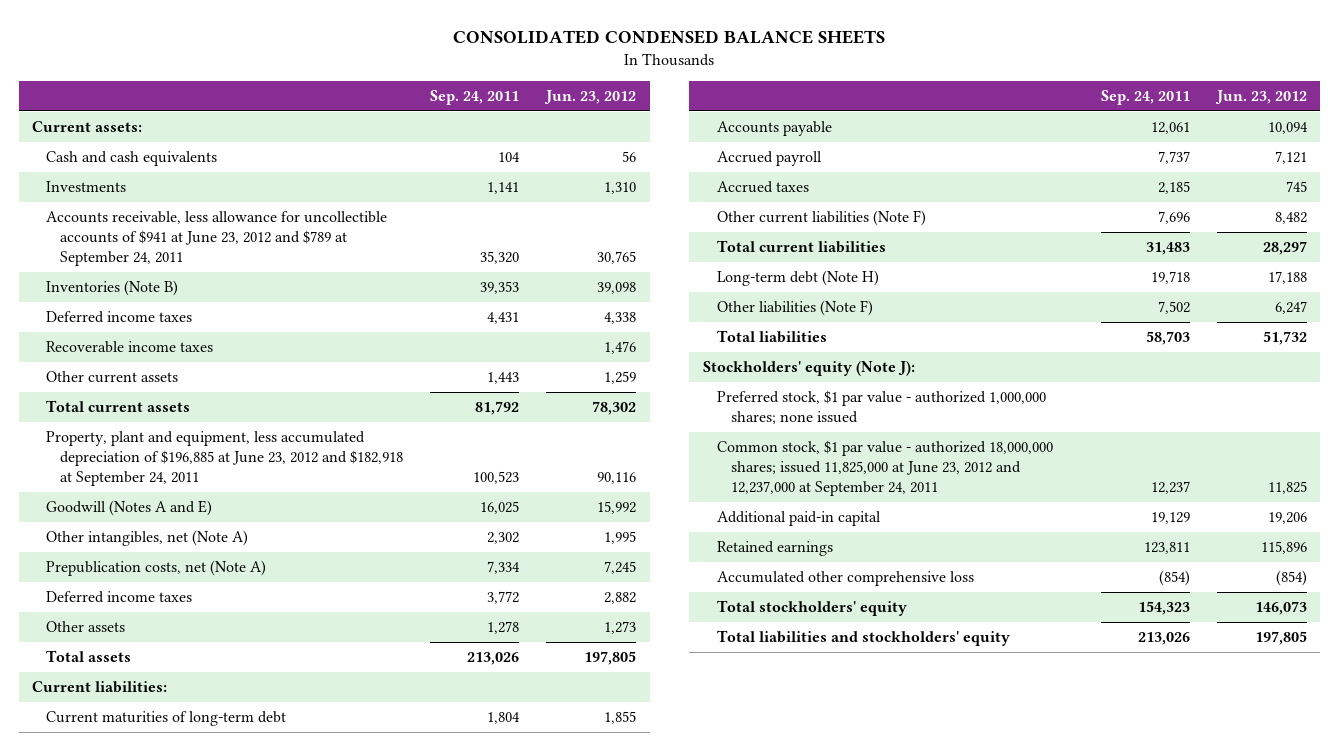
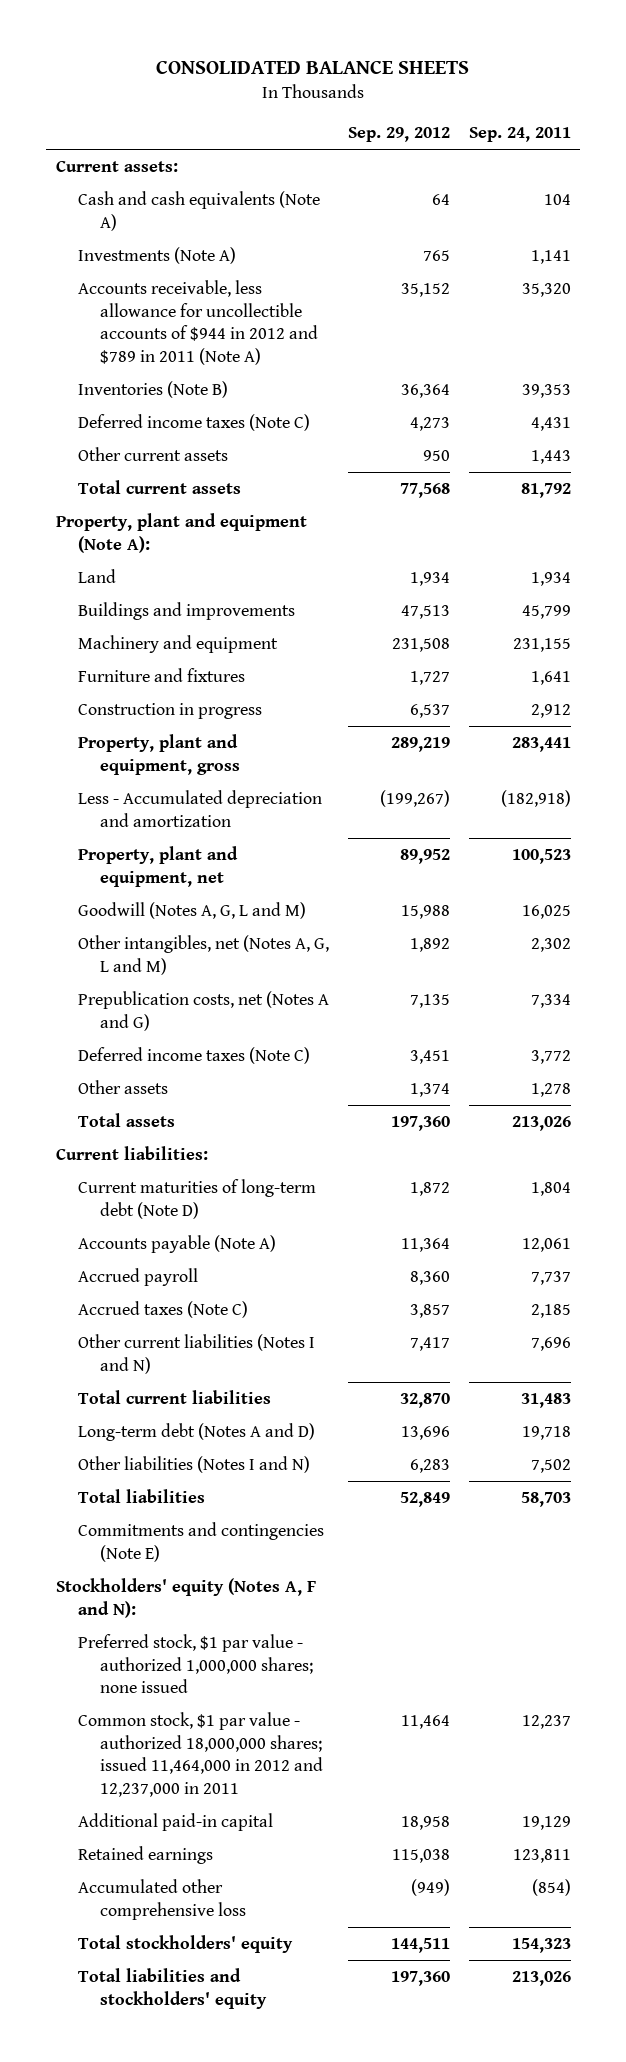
[453,30,886,45] CONSOLIDATED CONDENSED BALANCE SHEETS -> [156,60,470,74] CONSOLIDATED BALANCE SHEETS
[544,89,637,104] Jun. 23, 2012 -> none
none -> [347,127,450,143] Sep. 29, 2012
[46,151,218,167] Cash and cash equivalents -> [77,191,320,231] Cash and cash equivalents (Note A)
[46,181,127,193] Investments -> [77,247,236,265] Investments (Note A)
[46,211,388,266] Accounts receivable, less allowance for uncollectible accounts of $941 at June 23, 2012 and $789 at September 24, 2011 -> [77,280,318,365] Accounts receivable, less allowance for uncollectible accounts of $944 in 2012 and $789 in 2011 (Note A)
[46,341,214,354] Recoverable income taxes -> none
[46,311,193,324] Deferred income taxes -> [77,414,310,432] Deferred income taxes (Note C)
none -> [55,513,307,553] Property, plant and equipment (Note A):
none -> [77,569,116,584] Land
none -> [77,602,295,621] Buildings and improvements
none -> [77,635,278,654] Machinery and equipment
none -> [77,668,245,683] Furniture and fixtures
none -> [77,703,262,720] Construction in progress
none -> [77,734,240,775] Property, plant and equipment, gross
none -> [77,790,322,827] Less - Accumulated depreciation and amortization
[46,431,404,486] Property, plant and equipment, less accumulated depreciation of $196,885 at June 23, 2012 and $182,918 at September 24, 2011 -> [77,846,238,887] Property, plant and equipment, net
[46,500,213,517] Goodwill (Notes A and E) -> [77,902,306,920] Goodwill (Notes A, G, L and M)
[46,530,249,547] Other intangibles, net (Note A) -> [77,935,329,975] Other intangibles, net (Notes A, G, L and M)
[46,560,267,577] Prepublication costs, net (Note A) -> [77,991,329,1031] Prepublication costs, net (Notes A and G)
[46,591,193,604] Deferred income taxes -> [77,1047,310,1065] Deferred income taxes (Note C)
[46,711,287,727] Current maturities of long-term debt -> [77,1179,316,1219] Current maturities of long-term debt (Note D)
[716,121,832,137] Accounts payable -> [77,1235,276,1254] Accounts payable (Note A)
[716,181,809,194] Accrued taxes -> [77,1301,248,1319] Accrued taxes (Note C)
[716,210,926,227] Other current liabilities (Note F) -> [77,1334,315,1374] Other current liabilities (Notes I and N)
[716,270,879,287] Long-term debt (Note H) -> [77,1423,315,1442] Long-term debt (Notes A and D)
[716,300,873,317] Other liabilities (Note F) -> [77,1456,310,1474] Other liabilities (Notes I and N)
none -> [77,1522,324,1562] Commitments and contingencies (Note E)
[702,361,915,377] Stockholders' equity (Note J): -> [55,1578,316,1618] Stockholders' equity (Notes A, F and N):
[716,440,1053,496] Common stock, $1 par value - authorized 18,000,000 shares; issued 11,825,000 at June 23, 2012 and 12,237,000 at September 24, 2011 -> [77,1712,323,1797] Common stock, $1 par value - authorized 18,000,000 shares; issued 11,464,000 in 2012 and 12,237,000 in 2011

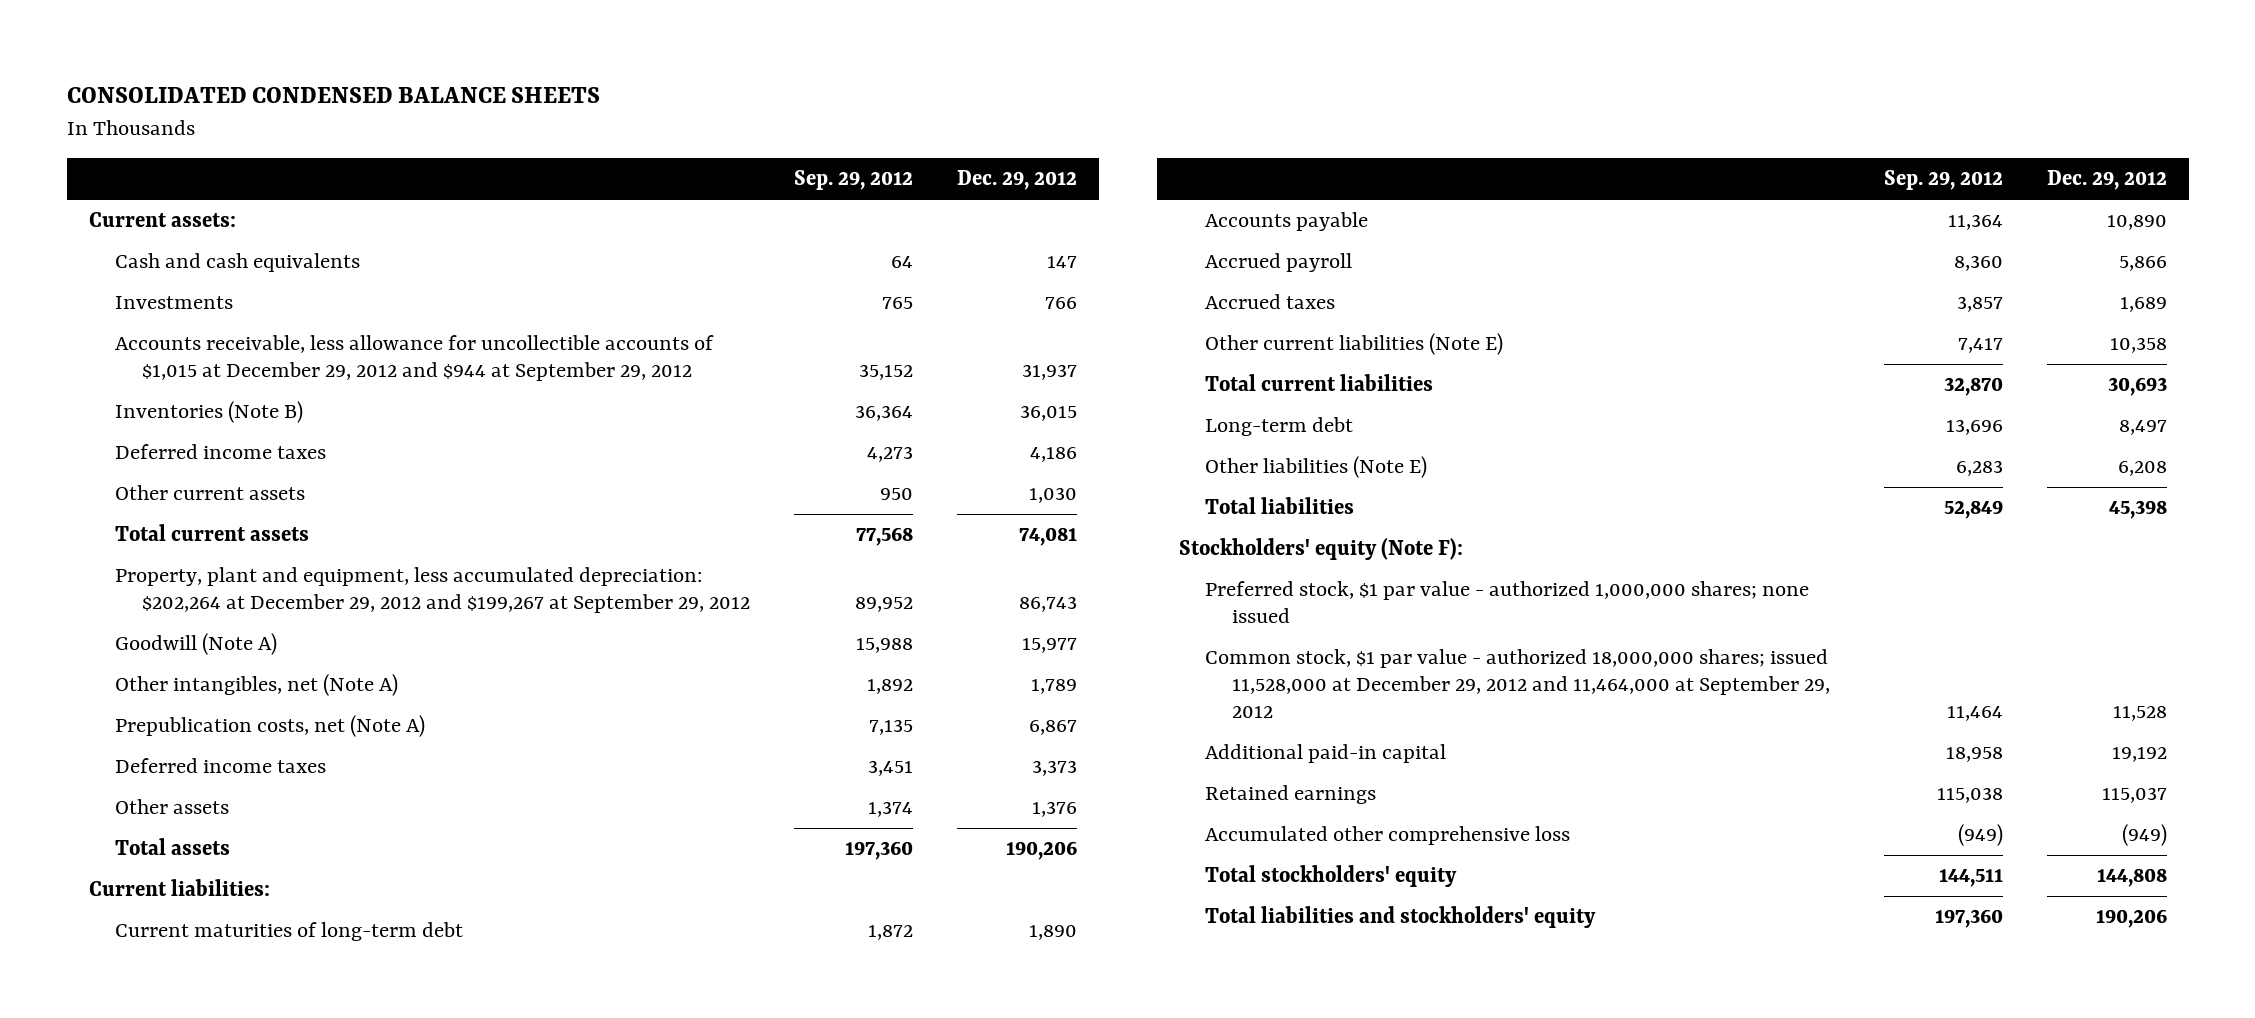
[156,60,470,74] CONSOLIDATED BALANCE SHEETS -> [66,87,600,104] CONSOLIDATED CONDENSED BALANCE SHEETS
[468,127,571,143] Sep. 24, 2011 -> none
none -> [956,170,1077,191] Dec. 29, 2012
[77,191,320,231] Cash and cash equivalents (Note A) -> [115,253,361,273] Cash and cash equivalents
[77,247,236,265] Investments (Note A) -> [115,296,234,310] Investments
[77,280,318,365] Accounts receivable, less allowance for uncollectible accounts of $944 in 2012 and $789 in 2011 (Note A) -> [115,335,715,382] Accounts receivable, less allowance for uncollectible accounts of $1,015 at December 29, 2012 and $944 at September 29, 2012
[77,414,310,432] Deferred income taxes (Note C) -> [115,444,327,460] Deferred income taxes
[55,513,307,553] Property, plant and equipment (Note A): -> none
[77,569,116,584] Land -> none
[77,602,295,621] Buildings and improvements -> none
[77,635,278,654] Machinery and equipment -> none
[77,668,245,683] Furniture and fixtures -> none
[77,703,262,720] Construction in progress -> none
[77,734,240,775] Property, plant and equipment, gross -> none
[77,790,322,827] Less - Accumulated depreciation and amortization -> none
[77,846,238,887] Property, plant and equipment, net -> [115,567,750,614] Property, plant and equipment, less accumulated depreciation: $202,264 at December 29, 2012 and $199,267 at September 29, 2012
[77,902,306,920] Goodwill (Notes A, G, L and M) -> [115,633,278,656] Goodwill (Note A)
[77,935,329,975] Other intangibles, net (Notes A, G, L and M) -> [115,674,399,697] Other intangibles, net (Note A)
[77,991,329,1031] Prepublication costs, net (Notes A and G) -> [115,715,426,738] Prepublication costs, net (Note A)
[77,1047,310,1065] Deferred income taxes (Note C) -> [115,758,327,774] Deferred income taxes
[77,1179,316,1219] Current maturities of long-term debt (Note D) -> [115,922,464,942] Current maturities of long-term debt
[77,1235,276,1254] Accounts payable (Note A) -> [1205,212,1369,232] Accounts payable
[77,1301,248,1319] Accrued taxes (Note C) -> [1205,294,1336,310] Accrued taxes
[77,1334,315,1374] Other current liabilities (Notes I and N) -> [1205,333,1504,356] Other current liabilities (Note E)
[77,1423,315,1442] Long-term debt (Notes A and D) -> [1205,417,1354,437] Long-term debt
[77,1456,310,1474] Other liabilities (Notes I and N) -> [1205,456,1428,479] Other liabilities (Note E)
[77,1522,324,1562] Commitments and contingencies (Note E) -> none
[55,1578,316,1618] Stockholders' equity (Notes A, F and N): -> [1178,538,1463,561] Stockholders' equity (Note F):
[77,1712,323,1797] Common stock, $1 par value - authorized 18,000,000 shares; issued 11,464,000 in 2012 and 12,237,000 in 2011 -> [1205,649,1830,719] Common stock, $1 par value - authorized 18,000,000 shares; issued 11,528,000 at December 29, 2012 and 11,464,000 at September 29, 2012

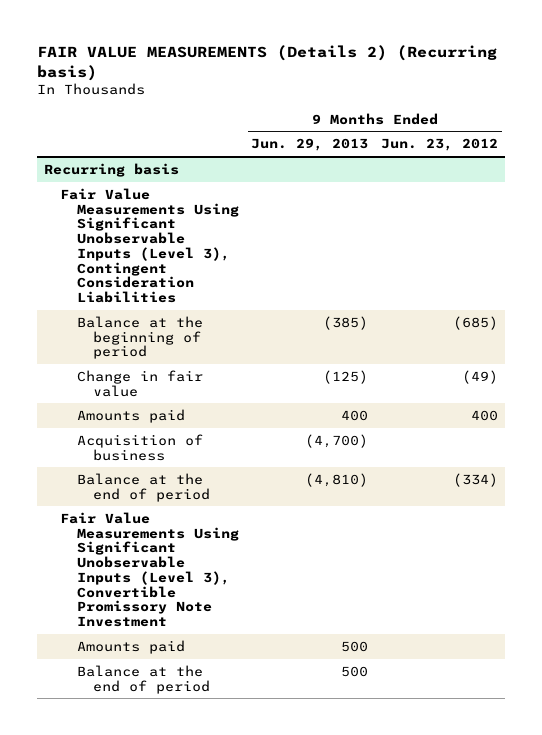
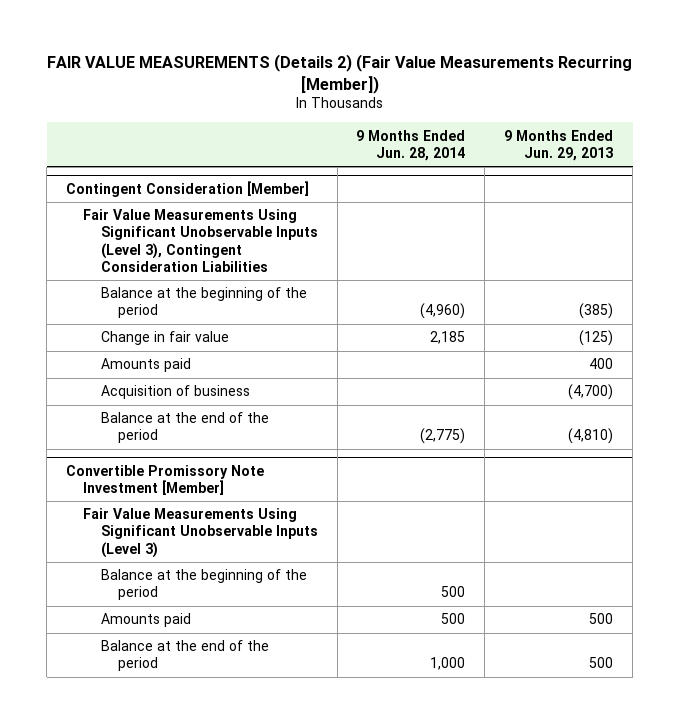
[37,44,498,81] FAIR VALUE MEASUREMENTS (Details 2) (Recurring basis) -> [46,54,632,94] FAIR VALUE MEASUREMENTS (Details 2) (Fair Value Measurements Recurring [Member])
[381,138,499,152] Jun. 23, 2012 -> none
none -> [356,129,466,161] 9 Months Ended Jun. 28, 2014
[43,162,179,177] Recurring basis -> none
none -> [66,180,310,197] Contingent Consideration [Member]
[76,315,203,360] Balance at the beginning of period -> [100,287,307,319] Balance at the beginning of the period
[76,472,210,502] Balance at the end of period -> [100,412,269,444] Balance at the end of the period
none -> [66,464,265,495] Convertible Promissory Note Investment [Member]
[60,511,239,628] Fair Value Measurements Using Significant Unobservable Inputs (Level 3), Convertible Promissory Note Investment -> [83,508,318,558] Fair Value Measurements Using Significant Unobservable Inputs (Level 3)
none -> [100,569,307,601] Balance at the beginning of the period
[76,664,210,694] Balance at the end of period -> [100,640,269,672] Balance at the end of the period

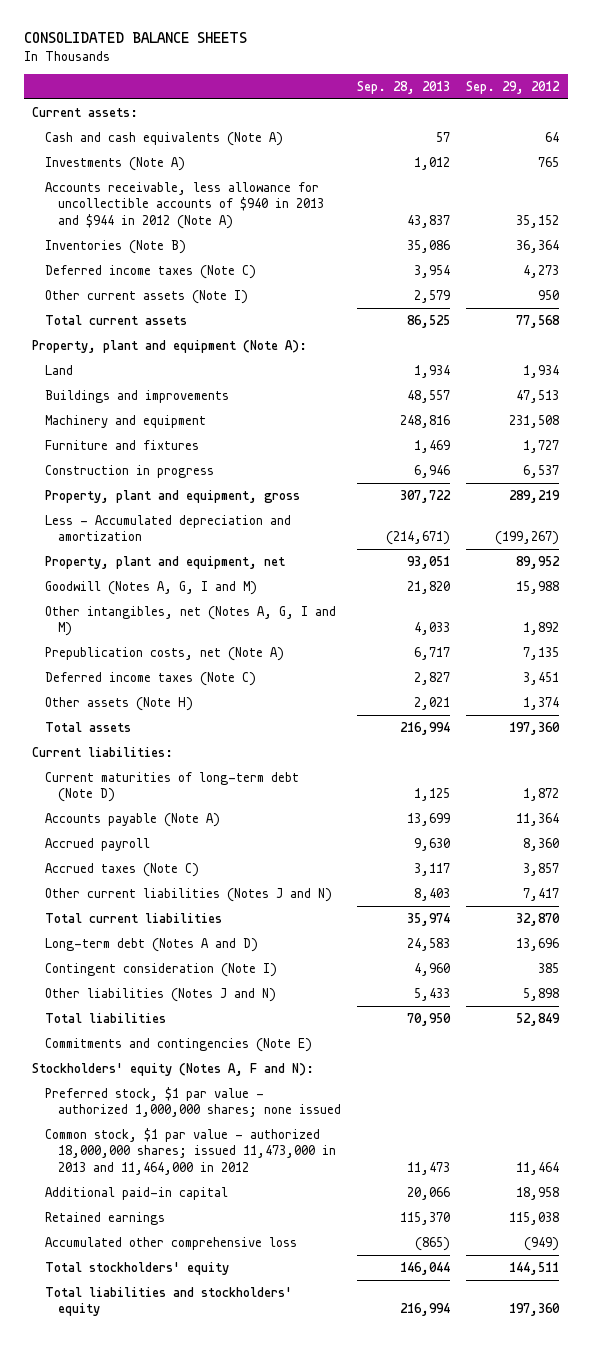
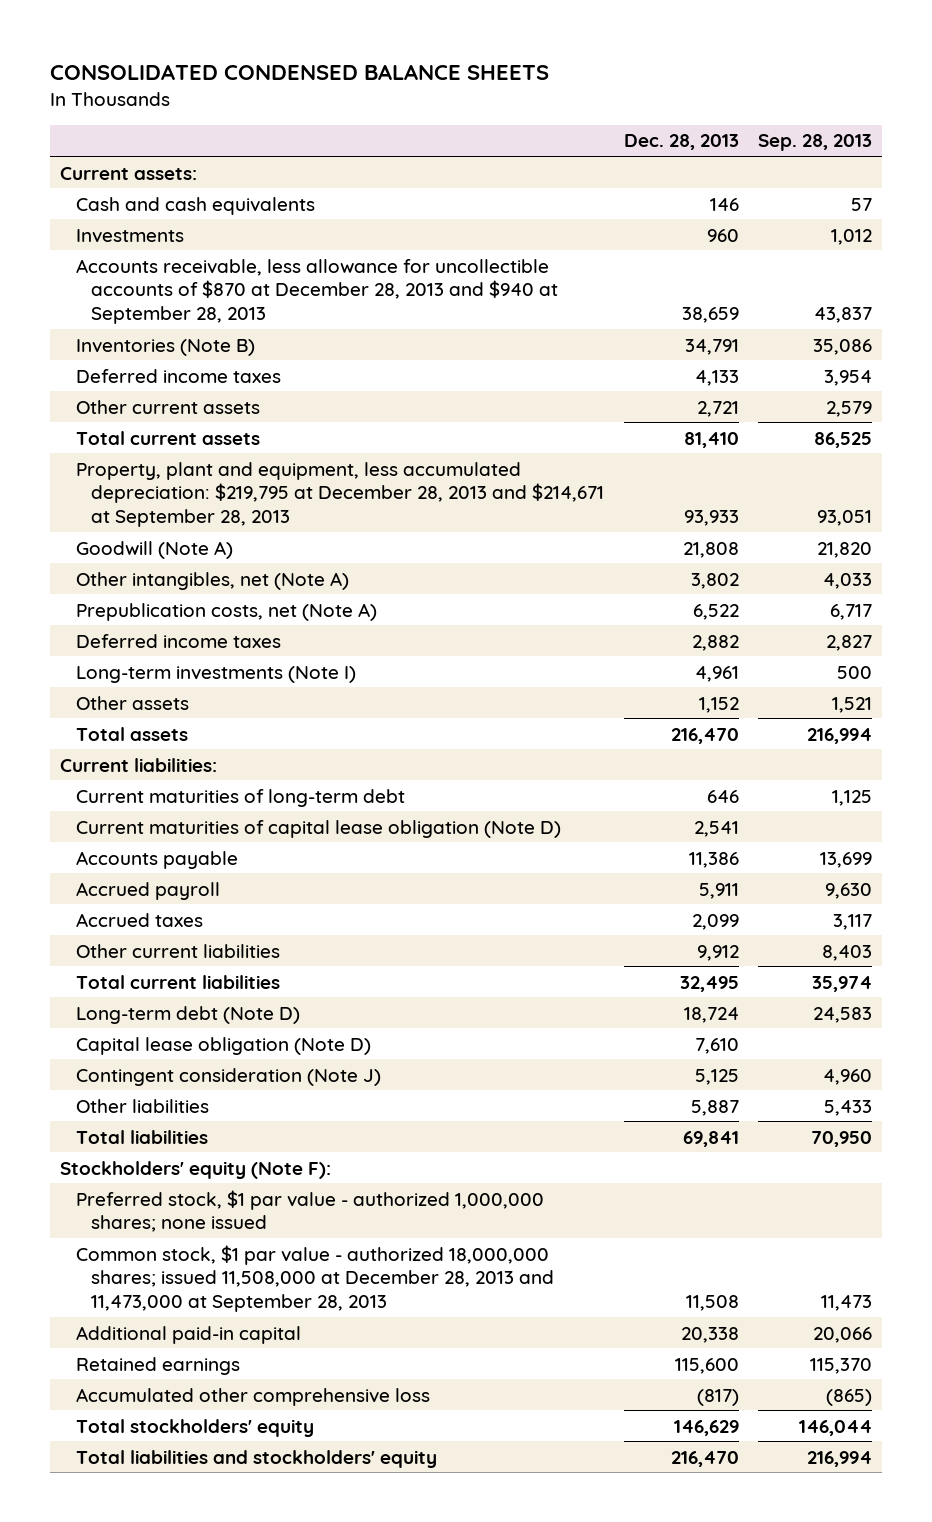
[23,32,247,44] CONSOLIDATED BALANCE SHEETS -> [50,63,550,80] CONSOLIDATED CONDENSED BALANCE SHEETS
[466,80,561,94] Sep. 29, 2012 -> none
none -> [623,134,739,151] Dec. 28, 2013
[44,131,283,146] Cash and cash equivalents (Note A) -> [75,196,315,215] Cash and cash equivalents
[44,156,185,171] Investments (Note A) -> [75,228,184,243] Investments
[44,181,324,229] Accounts receivable, less allowance for uncollectible accounts of $940 in 2013 and $944 in 2012 (Note A) -> [75,258,559,325] Accounts receivable, less allowance for uncollectible accounts of $870 at December 28, 2013 and $940 at September 28, 2013
[44,264,256,279] Deferred income taxes (Note C) -> [75,368,281,383] Deferred income taxes
[44,289,248,304] Other current assets (Note I) -> [75,399,260,414] Other current assets
[31,339,307,353] Property, plant and equipment (Note A): -> none
[44,364,73,375] Land -> none
[44,389,229,403] Buildings and improvements -> none
[44,414,206,428] Machinery and equipment -> none
[44,439,199,450] Furniture and fixtures -> none
[44,464,214,478] Construction in progress -> none
[44,489,300,503] Property, plant and equipment, gross -> none
[44,514,291,542] Less - Accumulated depreciation and amortization -> none
[44,555,285,569] Property, plant and equipment, net -> [75,461,605,528] Property, plant and equipment, less accumulated depreciation: $219,795 at December 28, 2013 and $214,671 at September 28, 2013
[44,580,257,595] Goodwill (Notes A, G, I and M) -> [75,540,233,559] Goodwill (Note A)
[44,605,336,637] Other intangibles, net (Notes A, G, I and M) -> [75,571,349,590] Other intangibles, net (Note A)
[44,671,256,686] Deferred income taxes (Note C) -> [75,633,281,648] Deferred income taxes
none -> [75,665,356,683] Long-term investments (Note I)
[44,696,193,711] Other assets (Note H) -> [75,695,189,710] Other assets
[414,696,451,710] 2,021 -> [832,696,873,713] 1,521
[44,771,299,803] Current maturities of long-term debt (Note D) -> [75,788,405,807] Current maturities of long-term debt
none -> [75,819,561,838] Current maturities of capital lease obligation (Note D)
[44,812,220,827] Accounts payable (Note A) -> [75,850,238,869] Accounts payable
[44,862,199,877] Accrued taxes (Note C) -> [75,912,203,927] Accrued taxes
[44,887,332,902] Other current liabilities (Notes J and N) -> [75,943,280,958] Other current liabilities
[44,937,258,952] Long-term debt (Notes A and D) -> [75,1005,300,1024] Long-term debt (Note D)
none -> [75,1036,371,1055] Capital lease obligation (Note D)
[44,962,277,977] Contingent consideration (Note I) -> [75,1067,381,1086] Contingent consideration (Note J)
[44,987,276,1002] Other liabilities (Notes J and N) -> [75,1098,209,1113] Other liabilities
[44,1037,312,1052] Commitments and contingencies (Note E) -> none
[31,1062,314,1076] Stockholders' equity (Notes A, F and N): -> [59,1160,331,1179] Stockholders' equity (Note F):
[44,1127,336,1175] Common stock, $1 par value - authorized 18,000,000 shares; issued 11,473,000 in 2013 and 11,464,000 in 2012 -> [75,1244,555,1313] Common stock, $1 par value - authorized 18,000,000 shares; issued 11,508,000 at December 28, 2013 and 11,473,000 at September 28, 2013

